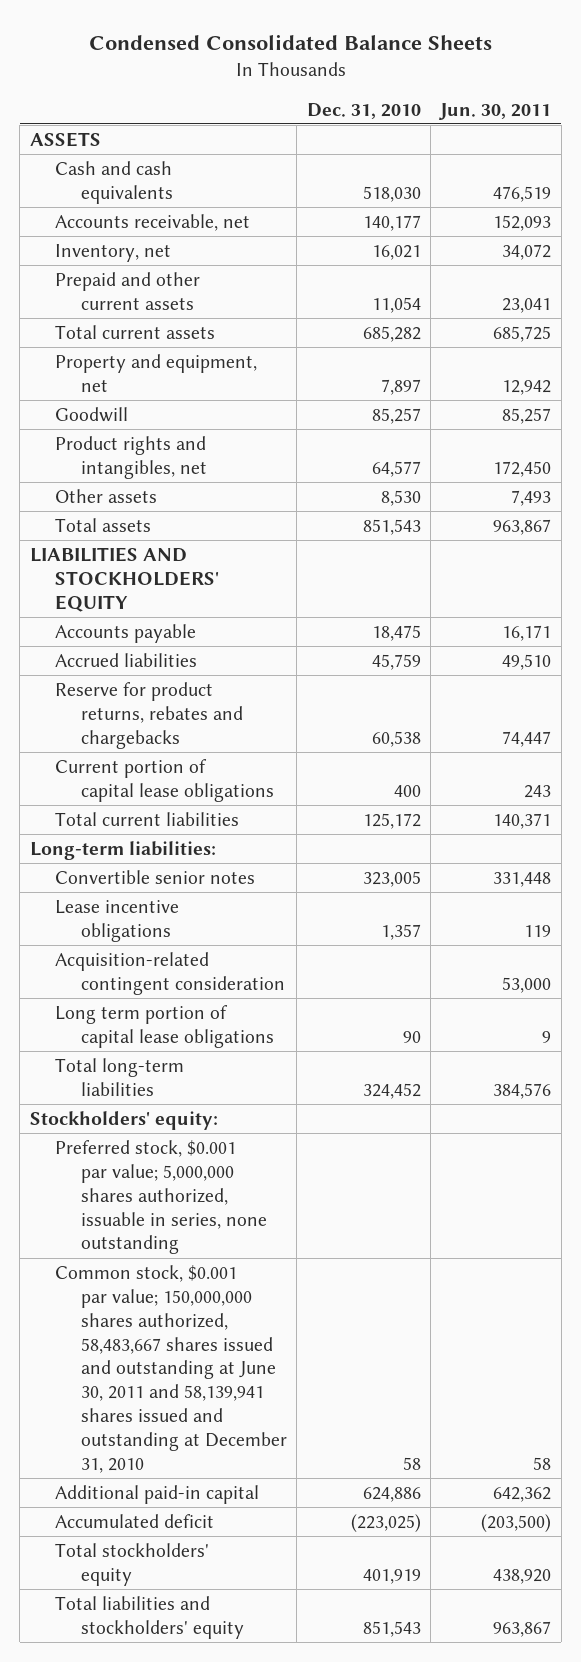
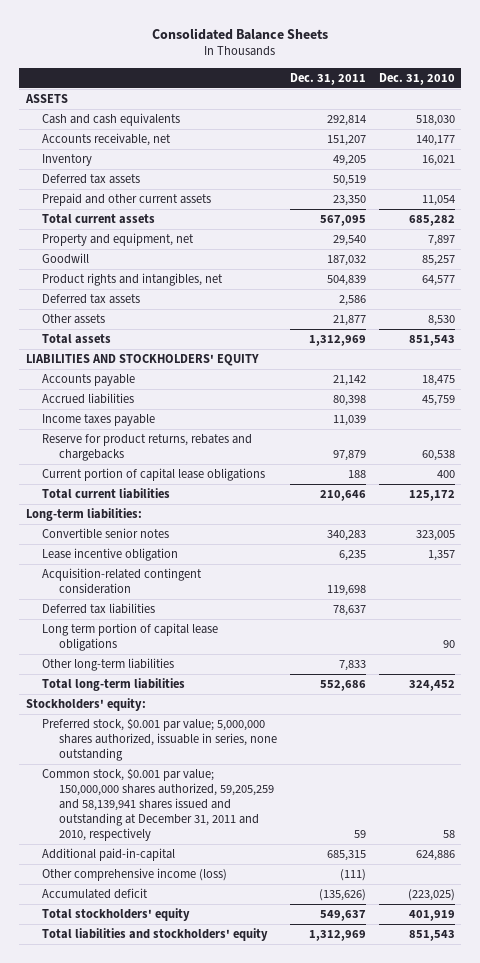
[88,33,492,50] Condensed Consolidated Balance Sheets -> [152,27,329,40] Consolidated Balance Sheets
[439,102,552,120] Jun. 30, 2011 -> none
none -> [289,72,366,85] Dec. 31, 2011
[55,243,172,262] Inventory, net -> [42,154,93,167] Inventory
none -> [42,174,141,185] Deferred tax assets
none -> [42,294,141,305] Deferred tax assets
none -> [42,414,156,427] Income taxes payable
[55,899,180,942] Lease incentive obligations -> [42,548,179,562] Lease incentive obligation
none -> [42,603,156,615] Deferred tax liabilities
none -> [42,658,175,672] Other long-term liabilities
[55,1264,288,1474] Common stock, $0.001 par value; 150,000,000 shares authorized, 58,483,667 shares issued and outstanding at June 30, 2011 and 58,139,941 shares issued and outstanding at December 31, 2010 -> [42,768,275,841] Common stock, $0.001 par value; 150,000,000 shares authorized, 59,205,259 and 58,139,941 shares issued and outstanding at December 31, 2011 and 2010, respectively
[55,1484,260,1504] Additional paid-in capital -> [42,848,176,862] Additional paid-in-capital
none -> [42,868,228,882] Other comprehensive income (loss)

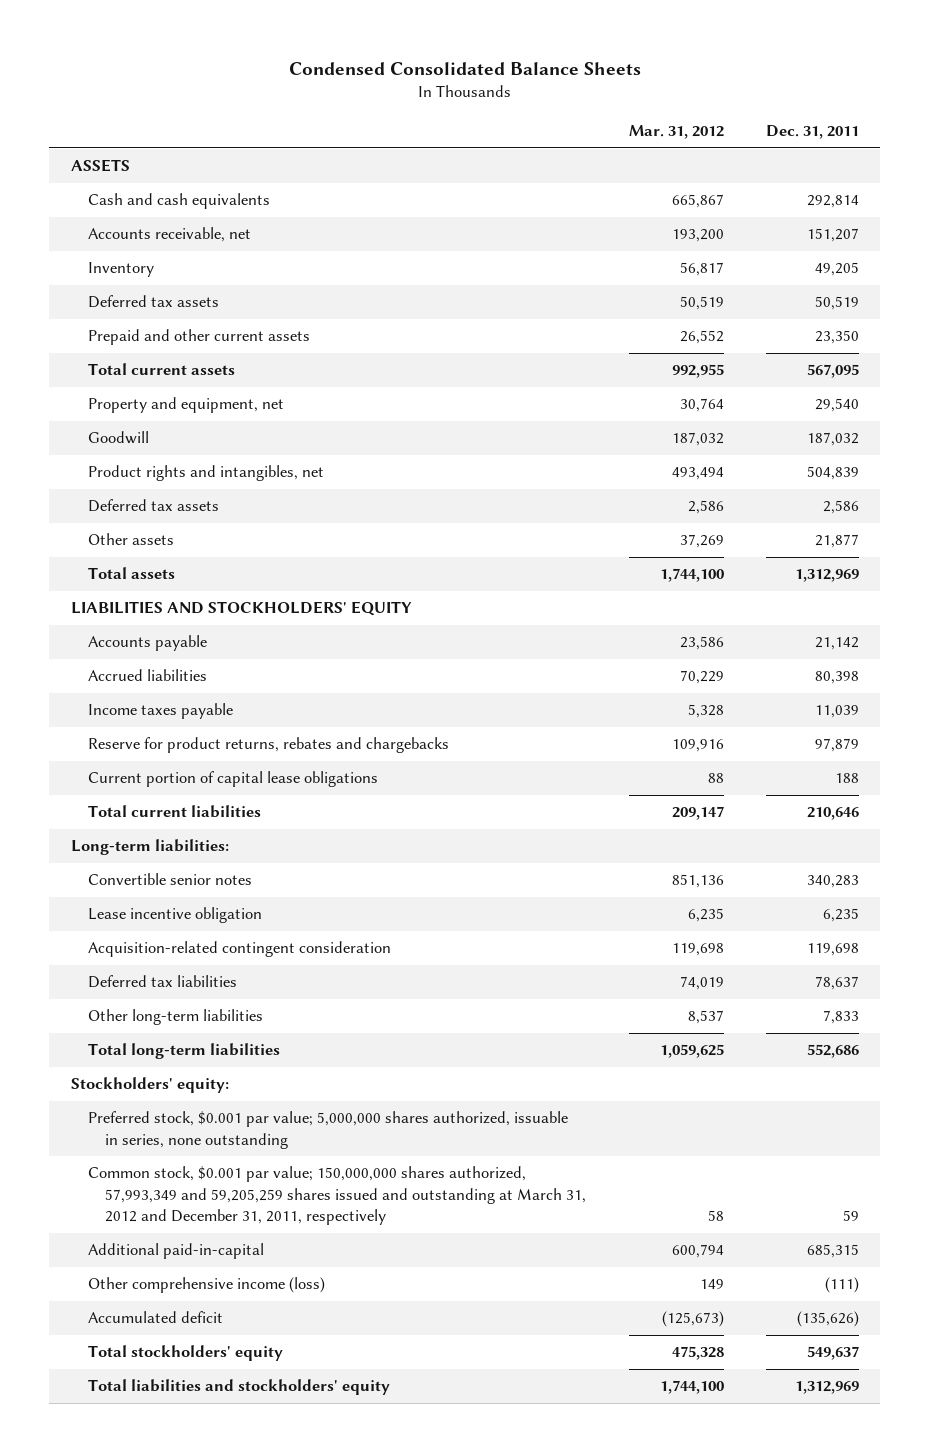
[152,27,329,40] Consolidated Balance Sheets -> [288,61,641,75] Condensed Consolidated Balance Sheets
[378,72,455,85] Dec. 31, 2010 -> none
none -> [628,124,724,139] Mar. 31, 2012
[42,623,219,652] Long term portion of capital lease obligations -> none
[42,768,275,841] Common stock, $0.001 par value; 150,000,000 shares authorized, 59,205,259 and 58,139,941 shares issued and outstanding at December 31, 2011 and 2010, respectively -> [87,1166,587,1225] Common stock, $0.001 par value; 150,000,000 shares authorized, 57,993,349 and 59,205,259 shares issued and outstanding at March 31, 2012 and December 31, 2011, respectively

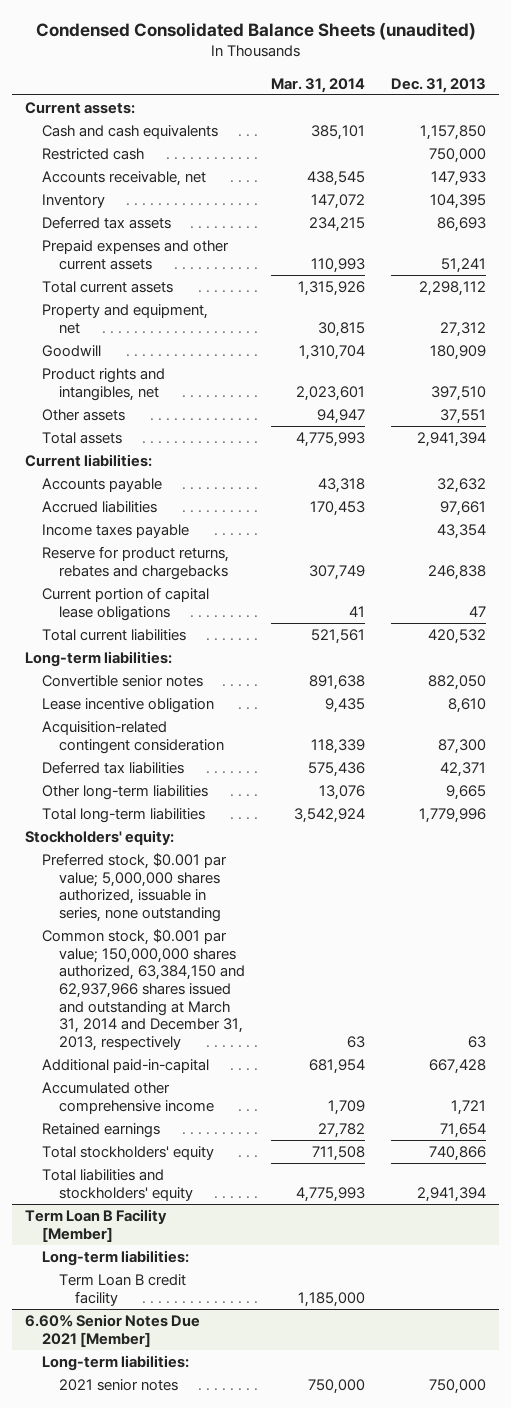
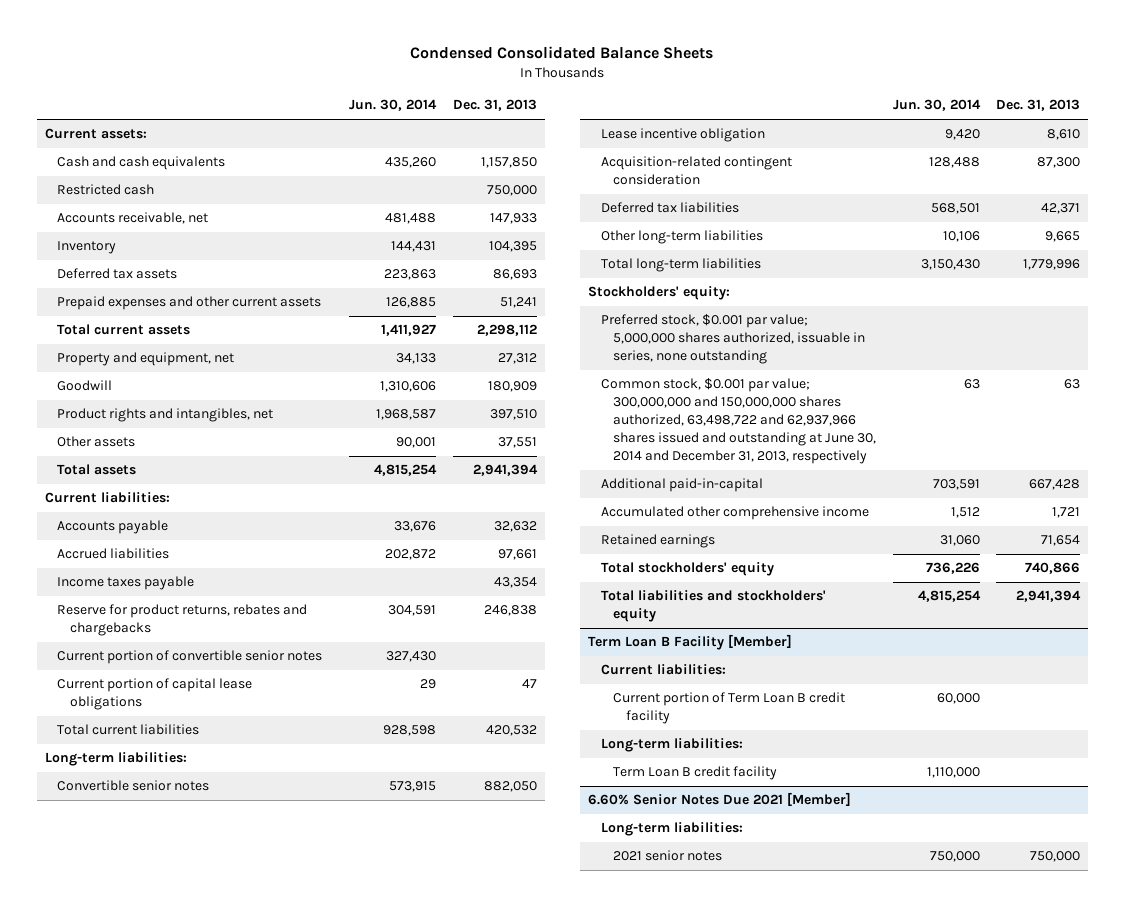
[35,21,476,40] Condensed Consolidated Balance Sheets (unaudited) -> [410,46,714,60] Condensed Consolidated Balance Sheets
[270,77,365,93] Mar. 31, 2014 -> none
none -> [349,99,438,112] Jun. 30, 2014
none -> [57,650,323,665] Current portion of convertible senior notes
[41,929,245,1051] Common stock, $0.001 par value; 150,000,000 shares authorized, 63,384,150 and 62,937,966 shares issued and outstanding at March 31, 2014 and December 31, 2013, respectively -> [600,378,877,464] Common stock, $0.001 par value; 300,000,000 and 150,000,000 shares authorized, 63,498,722 and 62,937,966 shares issued and outstanding at June 30, 2014 and December 31, 2013, respectively
none -> [600,664,726,676] Current liabilities:
none -> [613,692,846,725] Current portion of Term Loan B credit facility

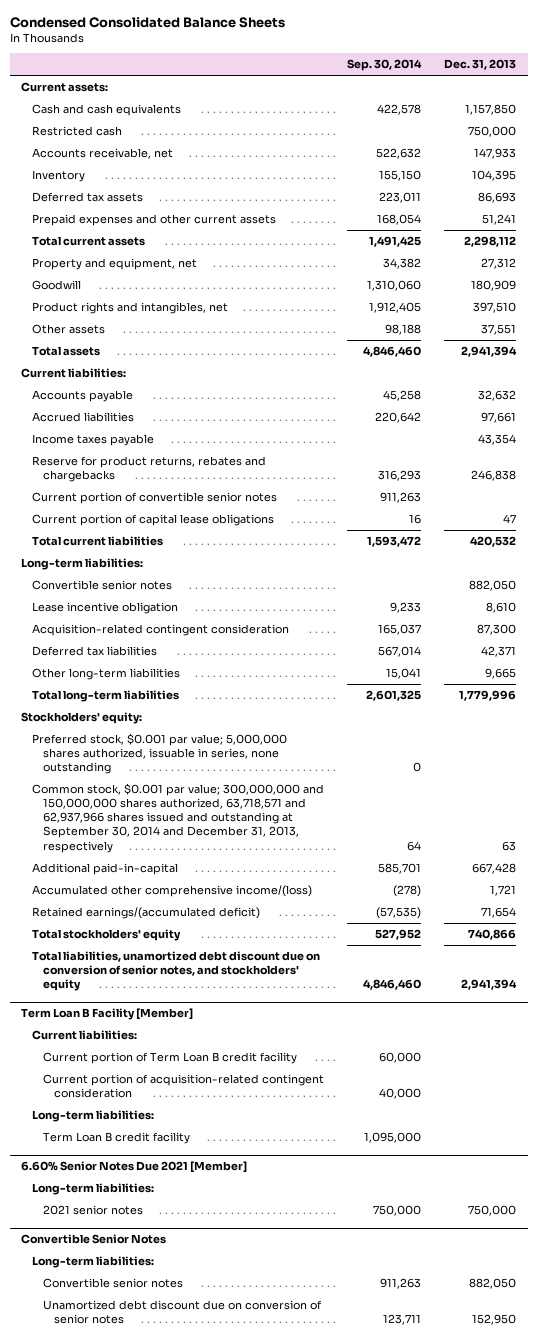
[349,99,438,112] Jun. 30, 2014 -> none
none -> [347,59,423,72] Sep. 30, 2014
[600,378,877,464] Common stock, $0.001 par value; 300,000,000 and 150,000,000 shares authorized, 63,498,722 and 62,937,966 shares issued and outstanding at June 30, 2014 and December 31, 2013, respectively -> [32,783,325,853] Common stock, $0.001 par value; 300,000,000 and 150,000,000 shares authorized, 63,718,571 and 62,937,966 shares issued and outstanding at September 30, 2014 and December 31, 2013, respectively
[600,506,869,521] Accumulated other comprehensive income -> [32,885,313,898] Accumulated other comprehensive income/(loss)
[600,534,715,549] Retained earnings -> [32,907,261,920] Retained earnings/(accumulated deficit)
[600,590,826,623] Total liabilities and stockholders' equity -> [32,951,321,992] Total liabilities, unamortized debt discount due on conversion of senior notes, and stockholders' equity
none -> [43,1074,325,1099] Current portion of acquisition-related contingent consideration
none -> [21,1234,167,1245] Convertible Senior Notes
none -> [32,1256,155,1269] Long-term liabilities:
none -> [43,1278,184,1289] Convertible senior notes
none -> [43,1300,323,1325] Unamortized debt discount due on conversion of senior notes

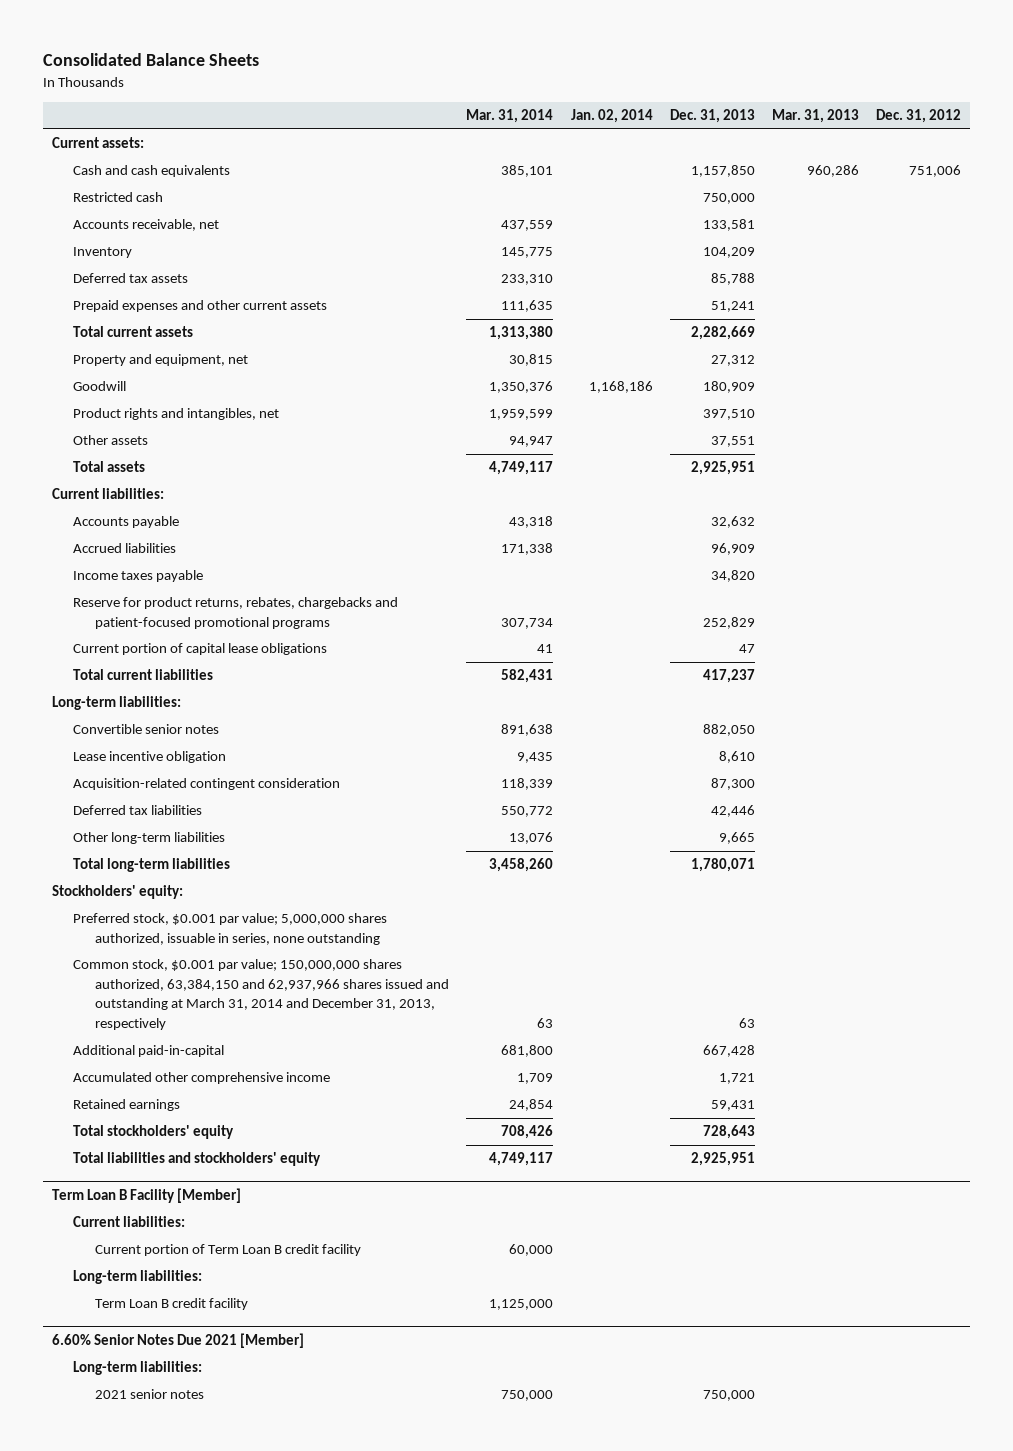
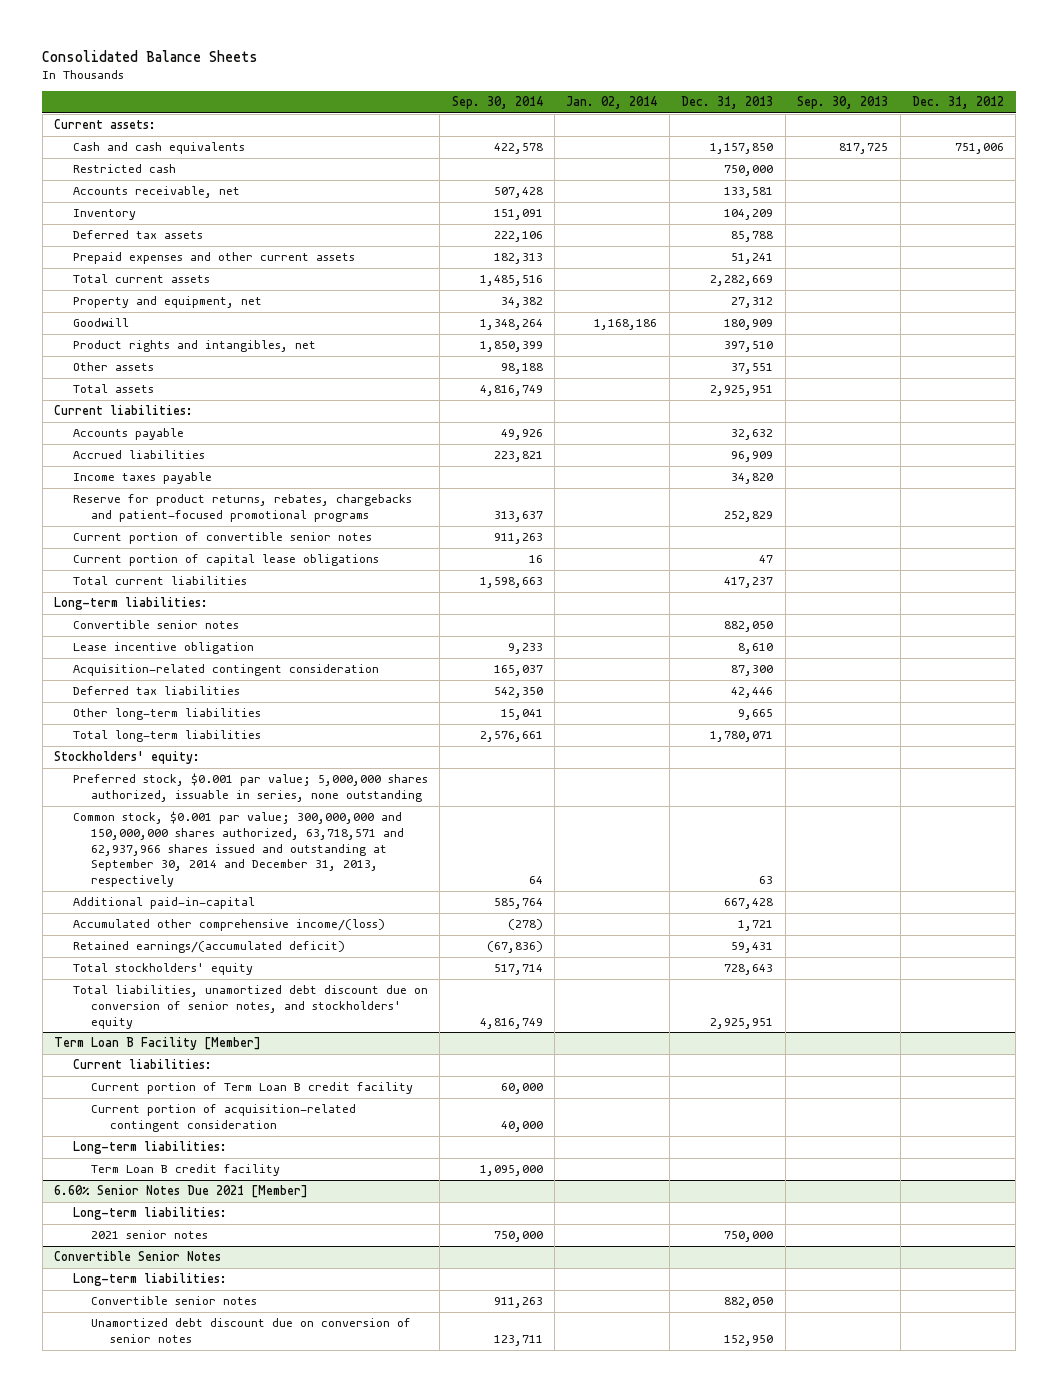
[466,109,554,124] Mar. 31, 2014 -> none
[772,109,860,124] Mar. 31, 2013 -> none
none -> [451,96,543,110] Sep. 30, 2014
none -> [797,96,889,110] Sep. 30, 2013
none -> [72,532,372,545] Current portion of convertible senior notes
[73,959,449,1031] Common stock, $0.001 par value; 150,000,000 shares authorized, 63,384,150 and 62,937,966 shares issued and outstanding at March 31, 2014 and December 31, 2013, respectively -> [72,811,405,887] Common stock, $0.001 par value; 300,000,000 and 150,000,000 shares authorized, 63,718,571 and 62,937,966 shares issued and outstanding at September 30, 2014 and December 31, 2013, respectively
[73,1072,331,1085] Accumulated other comprehensive income -> [72,919,385,932] Accumulated other comprehensive income/(loss)
[73,1099,181,1112] Retained earnings -> [72,941,345,954] Retained earnings/(accumulated deficit)
[73,1152,322,1167] Total liabilities and stockholders' equity -> [72,985,428,1029] Total liabilities, unamortized debt discount due on conversion of senior notes, and stockholders' equity
none -> [91,1104,357,1132] Current portion of acquisition-related contingent consideration
none -> [54,1251,222,1262] Convertible Senior Notes
none -> [72,1273,227,1287] Long-term liabilities:
none -> [91,1296,258,1306] Convertible senior notes
none -> [91,1318,412,1343] Unamortized debt discount due on conversion of senior notes

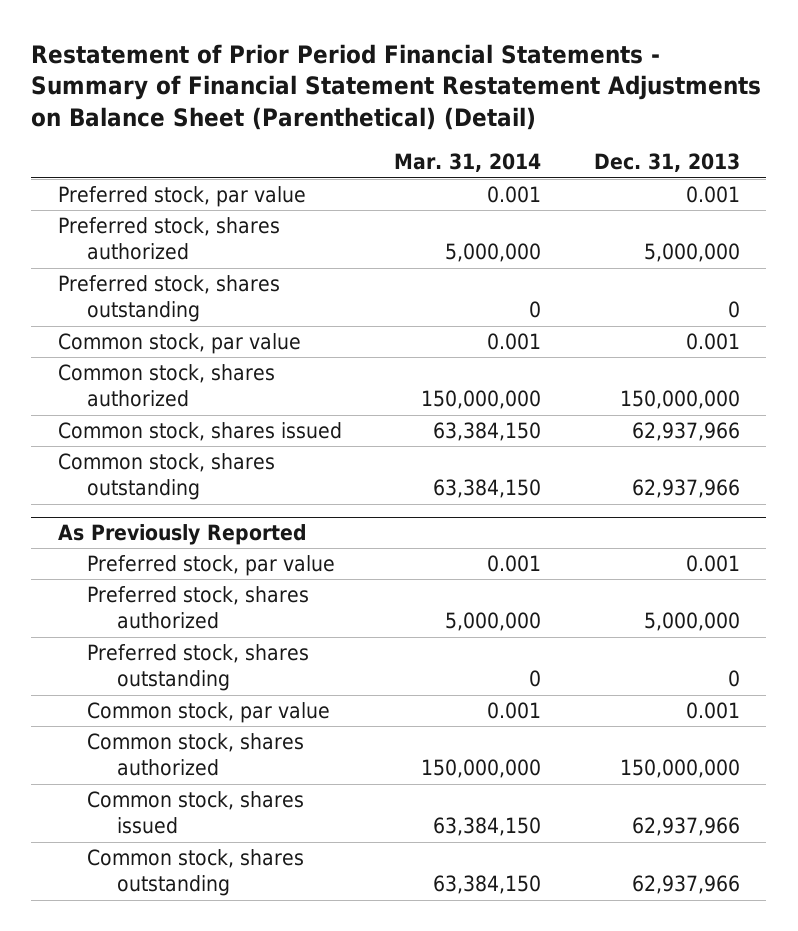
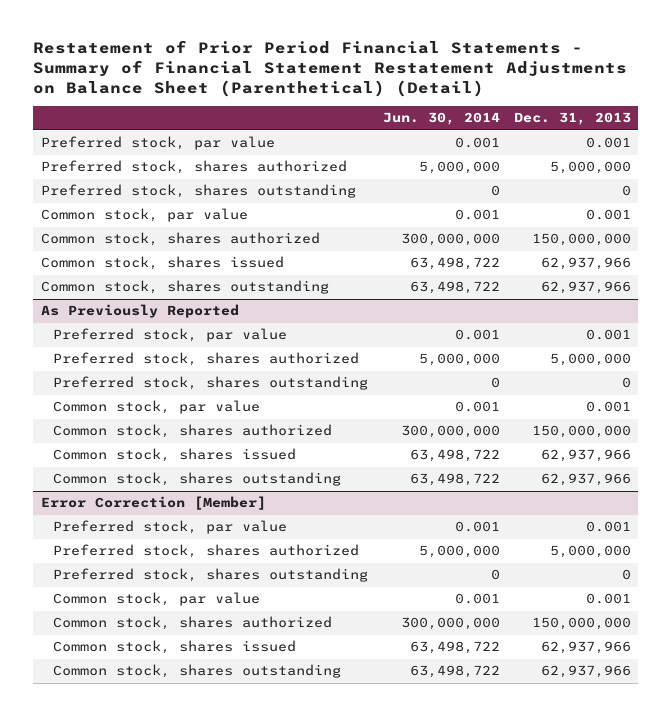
[394,153,542,173] Mar. 31, 2014 -> none
none -> [382,112,500,126] Jun. 30, 2014
none -> [40,496,266,511] Error Correction [Member]
none -> [53,520,288,535] Preferred stock, par value
none -> [53,544,360,559] Preferred stock, shares authorized
none -> [53,568,369,583] Preferred stock, shares outstanding
none -> [53,592,261,607] Common stock, par value
none -> [53,616,333,631] Common stock, shares authorized
none -> [53,640,297,655] Common stock, shares issued
none -> [53,664,342,679] Common stock, shares outstanding

